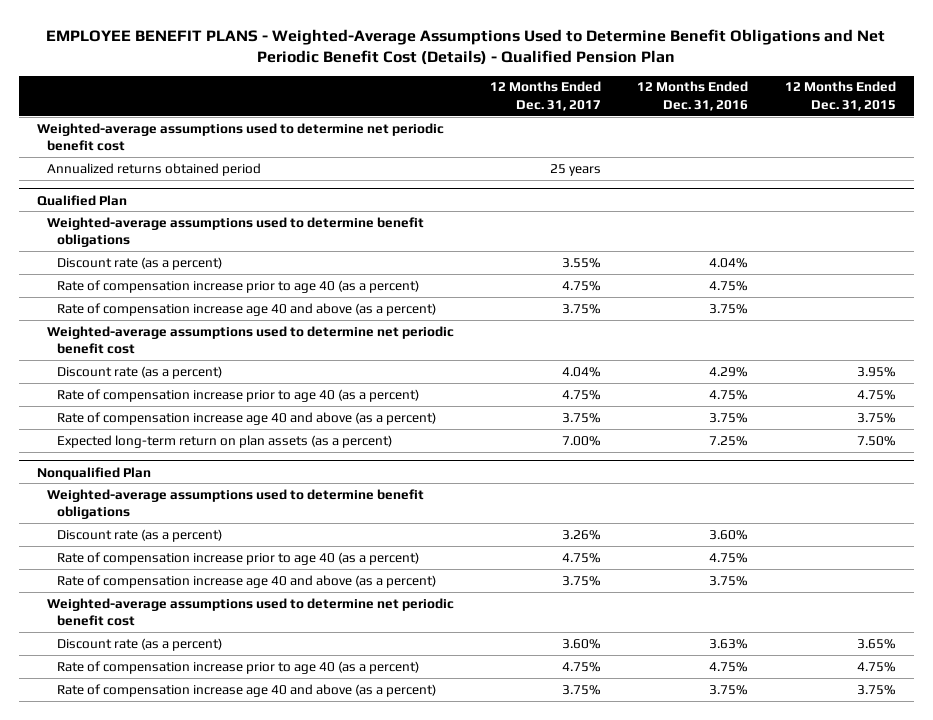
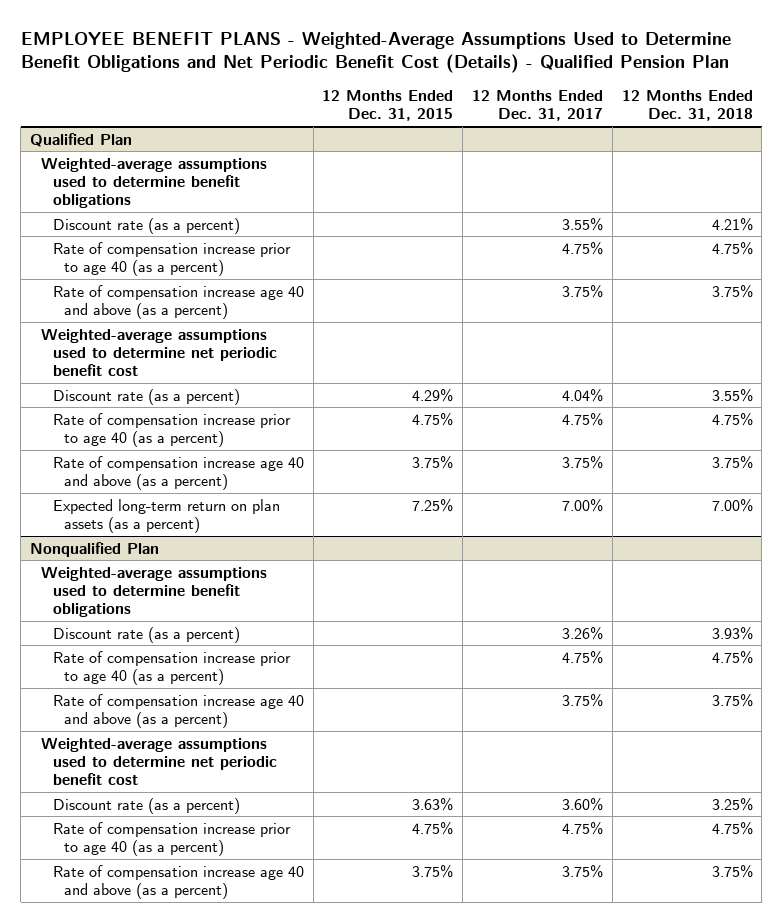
[637,81,749,112] 12 Months Ended Dec. 31, 2016 -> none
none -> [621,90,753,122] 12 Months Ended Dec. 31, 2018
[37,122,445,152] Weighted-average assumptions used to determine net periodic benefit cost -> none
[47,162,262,176] Annualized returns obtained period -> none
[856,366,896,377] 3.95% -> [412,387,454,402] 4.29%
[856,435,896,446] 7.50% -> [412,497,454,512] 7.25%
[856,638,896,649] 3.65% -> [412,796,454,811] 3.63%

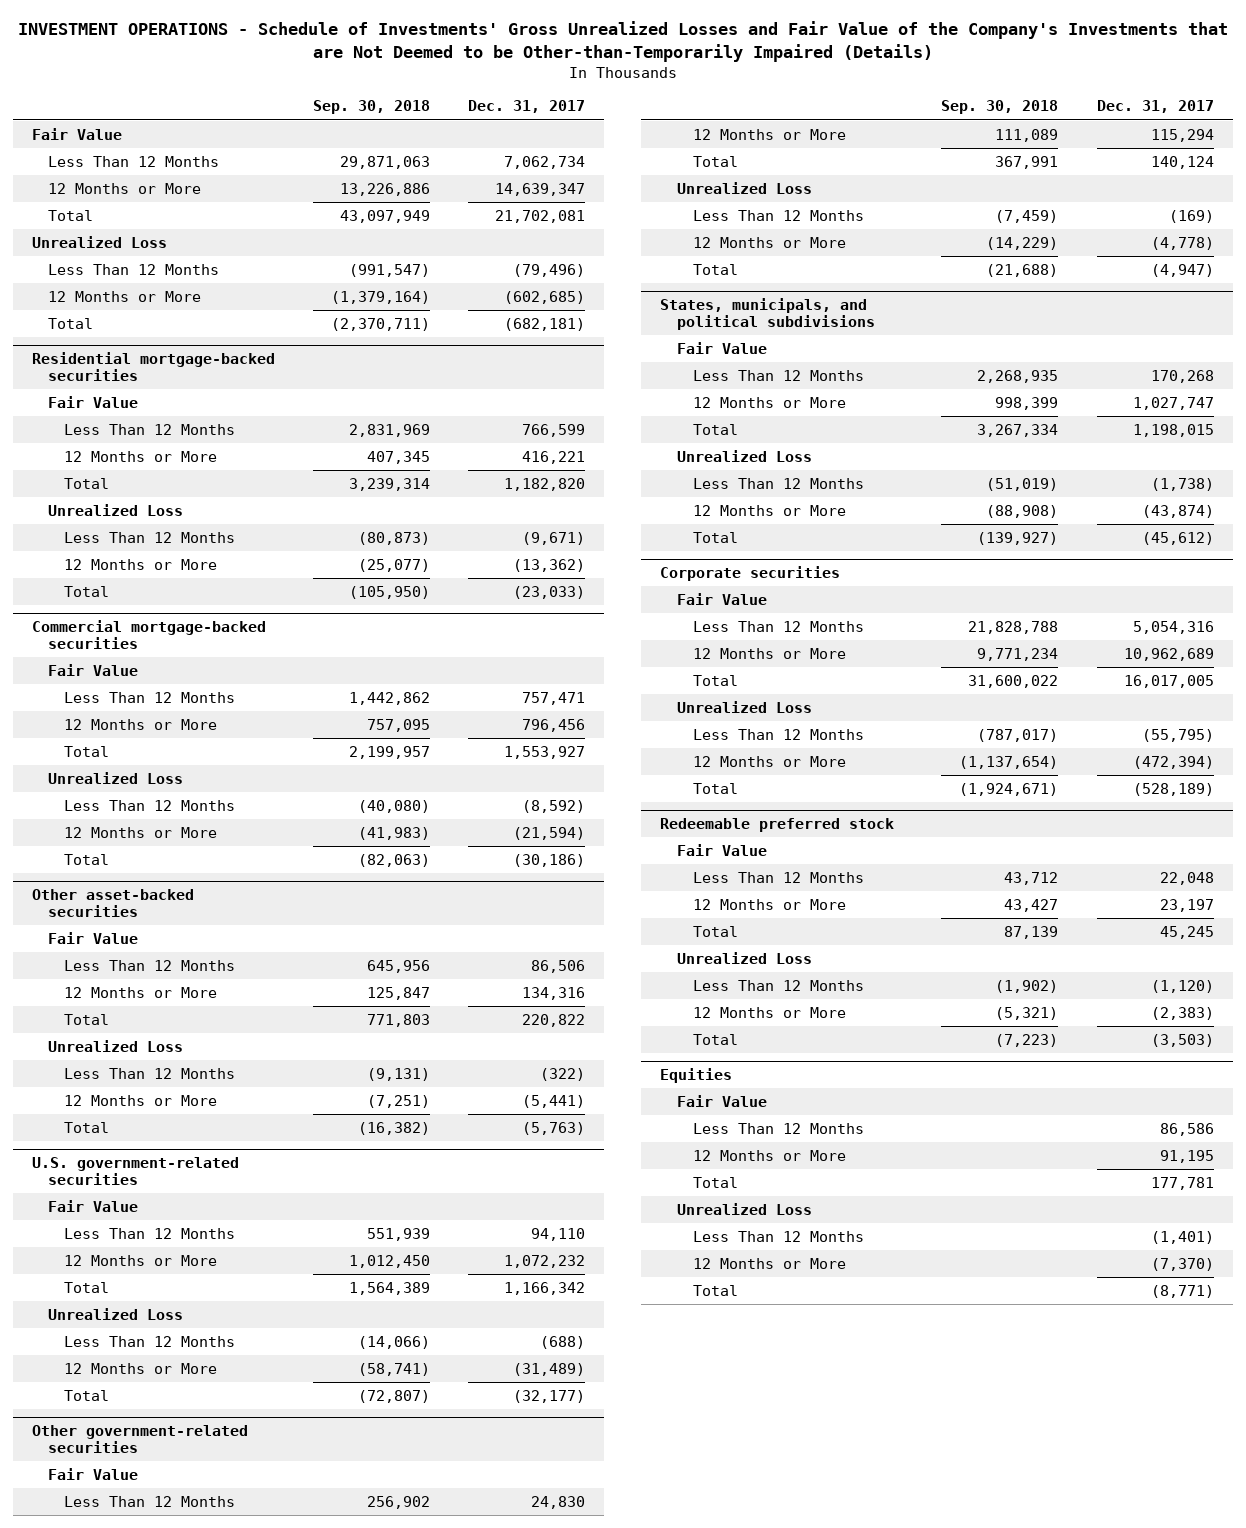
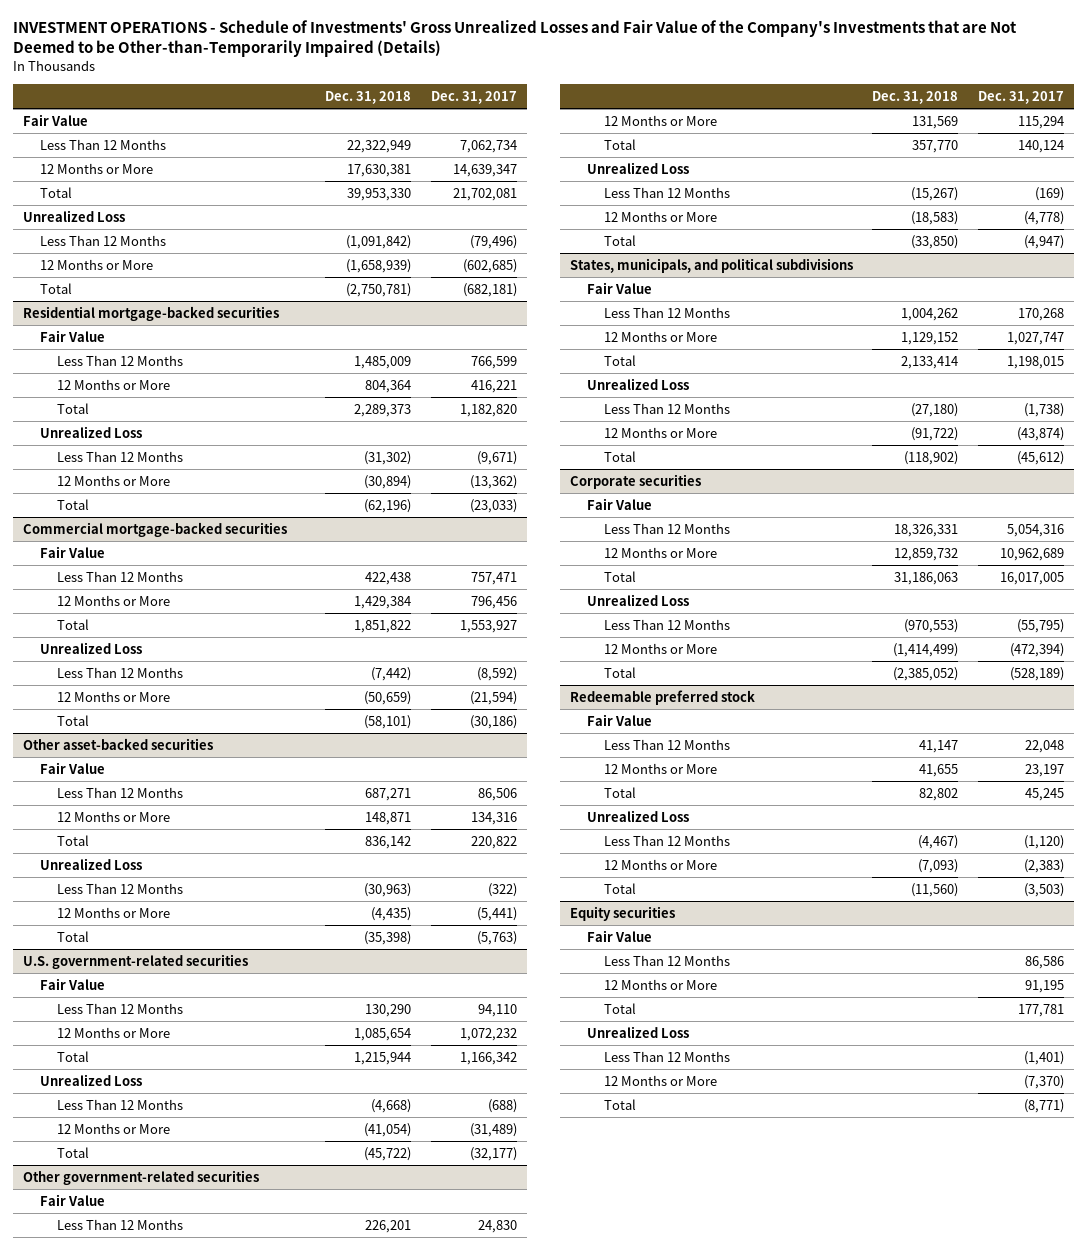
[313,100,431,115] Sep. 30, 2018 -> none
none -> [325,91,412,105] Dec. 31, 2018
[660,1068,733,1084] Equities -> [569,905,675,921] Equity securities

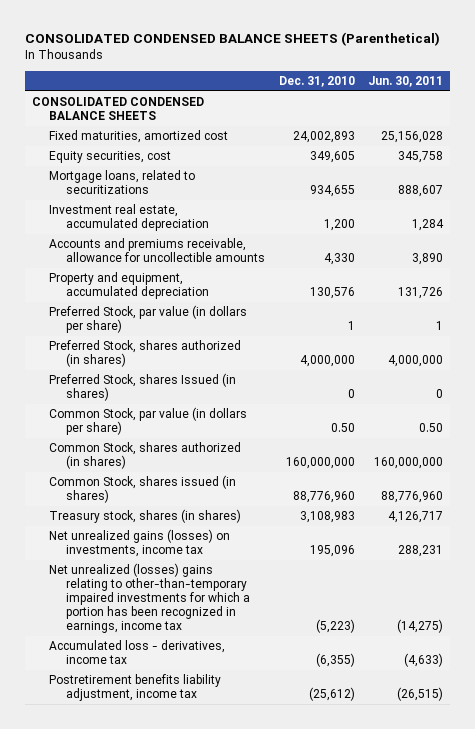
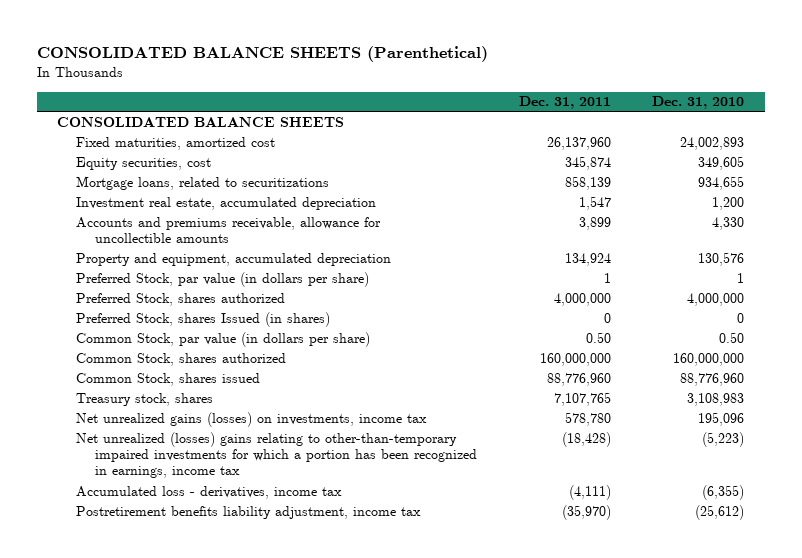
[24,32,440,47] CONSOLIDATED CONDENSED BALANCE SHEETS (Parenthetical) -> [36,46,488,63] CONSOLIDATED BALANCE SHEETS (Parenthetical)
[368,76,444,88] Jun. 30, 2011 -> none
none -> [518,96,611,110] Dec. 31, 2011
[31,97,204,121] CONSOLIDATED CONDENSED BALANCE SHEETS -> [57,116,345,127] CONSOLIDATED BALANCE SHEETS
[48,340,241,368] Preferred Stock, shares authorized (in shares) -> [76,292,286,306] Preferred Stock, shares authorized
[48,442,241,470] Common Stock, shares authorized (in shares) -> [76,352,287,366] Common Stock, shares authorized
[48,475,236,504] Common Stock, shares issued (in shares) -> [76,372,261,386] Common Stock, shares issued
[48,509,241,524] Treasury stock, shares (in shares) -> [76,392,214,406] Treasury stock, shares

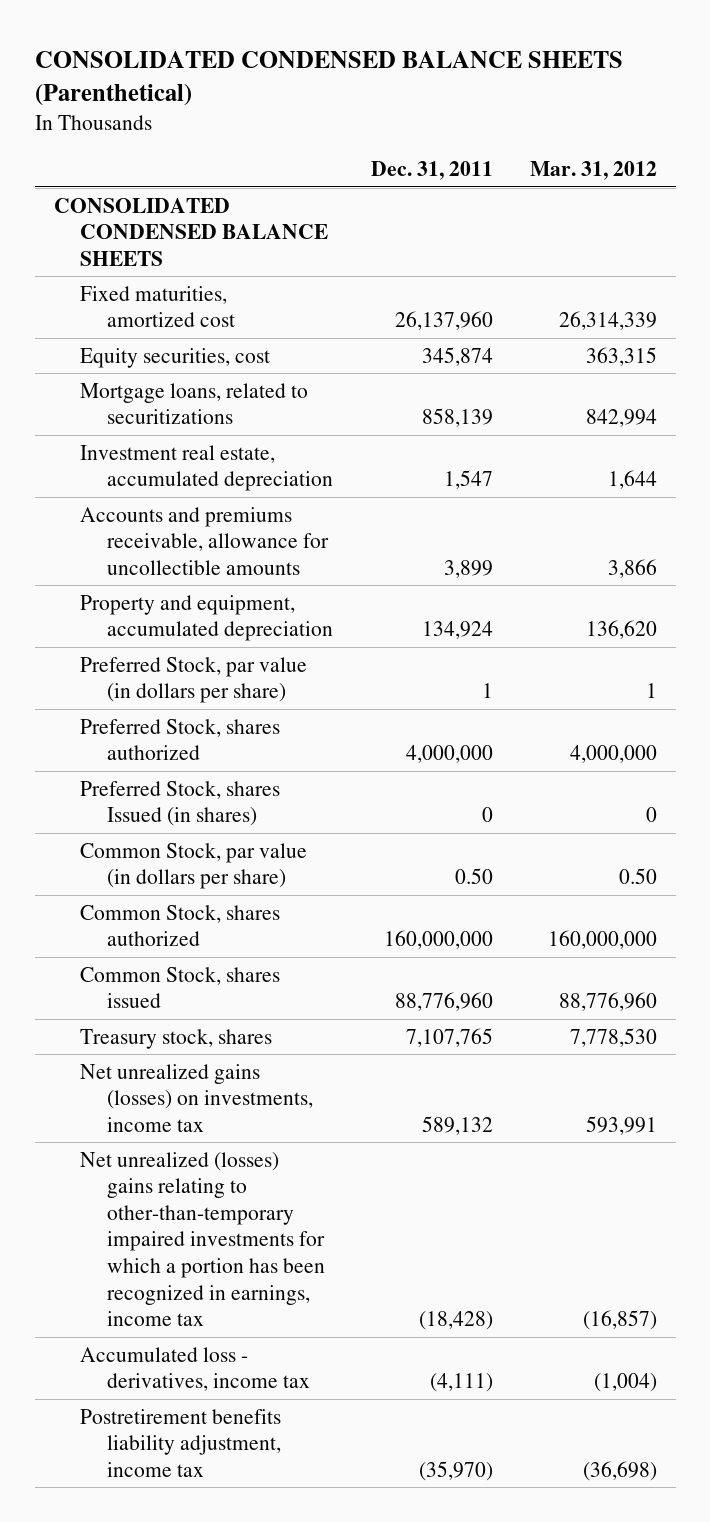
[36,46,488,63] CONSOLIDATED BALANCE SHEETS (Parenthetical) -> [34,51,623,107] CONSOLIDATED CONDENSED BALANCE SHEETS (Parenthetical)
[652,96,745,110] Dec. 31, 2010 -> none
none -> [529,161,657,181] Mar. 31, 2012
[57,116,345,127] CONSOLIDATED BALANCE SHEETS -> [53,197,329,266] CONSOLIDATED CONDENSED BALANCE SHEETS
[564,411,611,426] 578,780 -> [421,1115,493,1135] 589,132

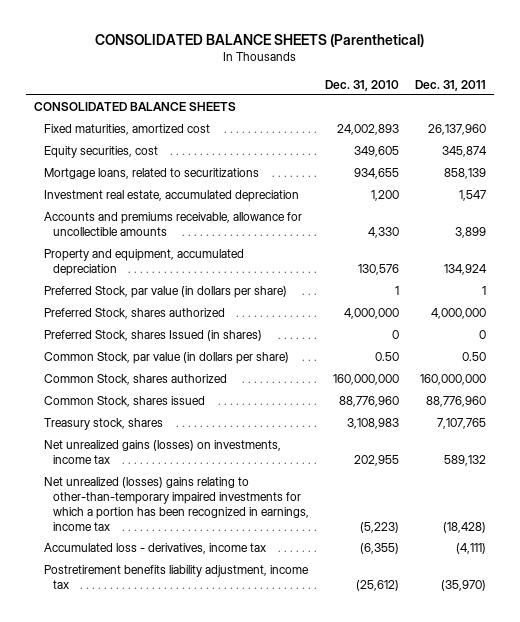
[34,51,623,107] CONSOLIDATED CONDENSED BALANCE SHEETS (Parenthetical) -> [95,33,425,47] CONSOLIDATED BALANCE SHEETS (Parenthetical)
[529,161,657,181] Mar. 31, 2012 -> none
none -> [325,79,400,91] Dec. 31, 2010
[53,197,329,266] CONSOLIDATED CONDENSED BALANCE SHEETS -> [34,102,237,112] CONSOLIDATED BALANCE SHEETS

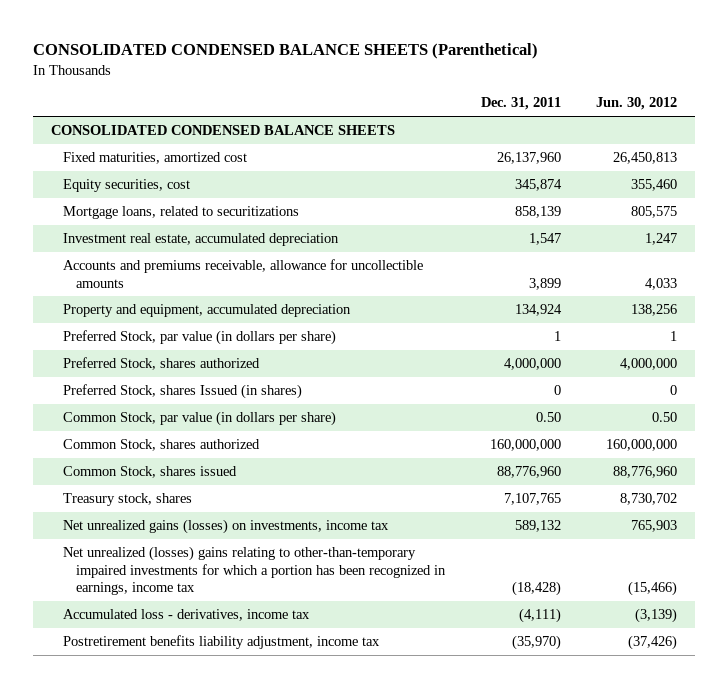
[95,33,425,47] CONSOLIDATED BALANCE SHEETS (Parenthetical) -> [32,43,538,60] CONSOLIDATED CONDENSED BALANCE SHEETS (Parenthetical)
[325,79,400,91] Dec. 31, 2010 -> none
none -> [596,97,678,111] Jun. 30, 2012
[34,102,237,112] CONSOLIDATED BALANCE SHEETS -> [50,124,395,135] CONSOLIDATED CONDENSED BALANCE SHEETS

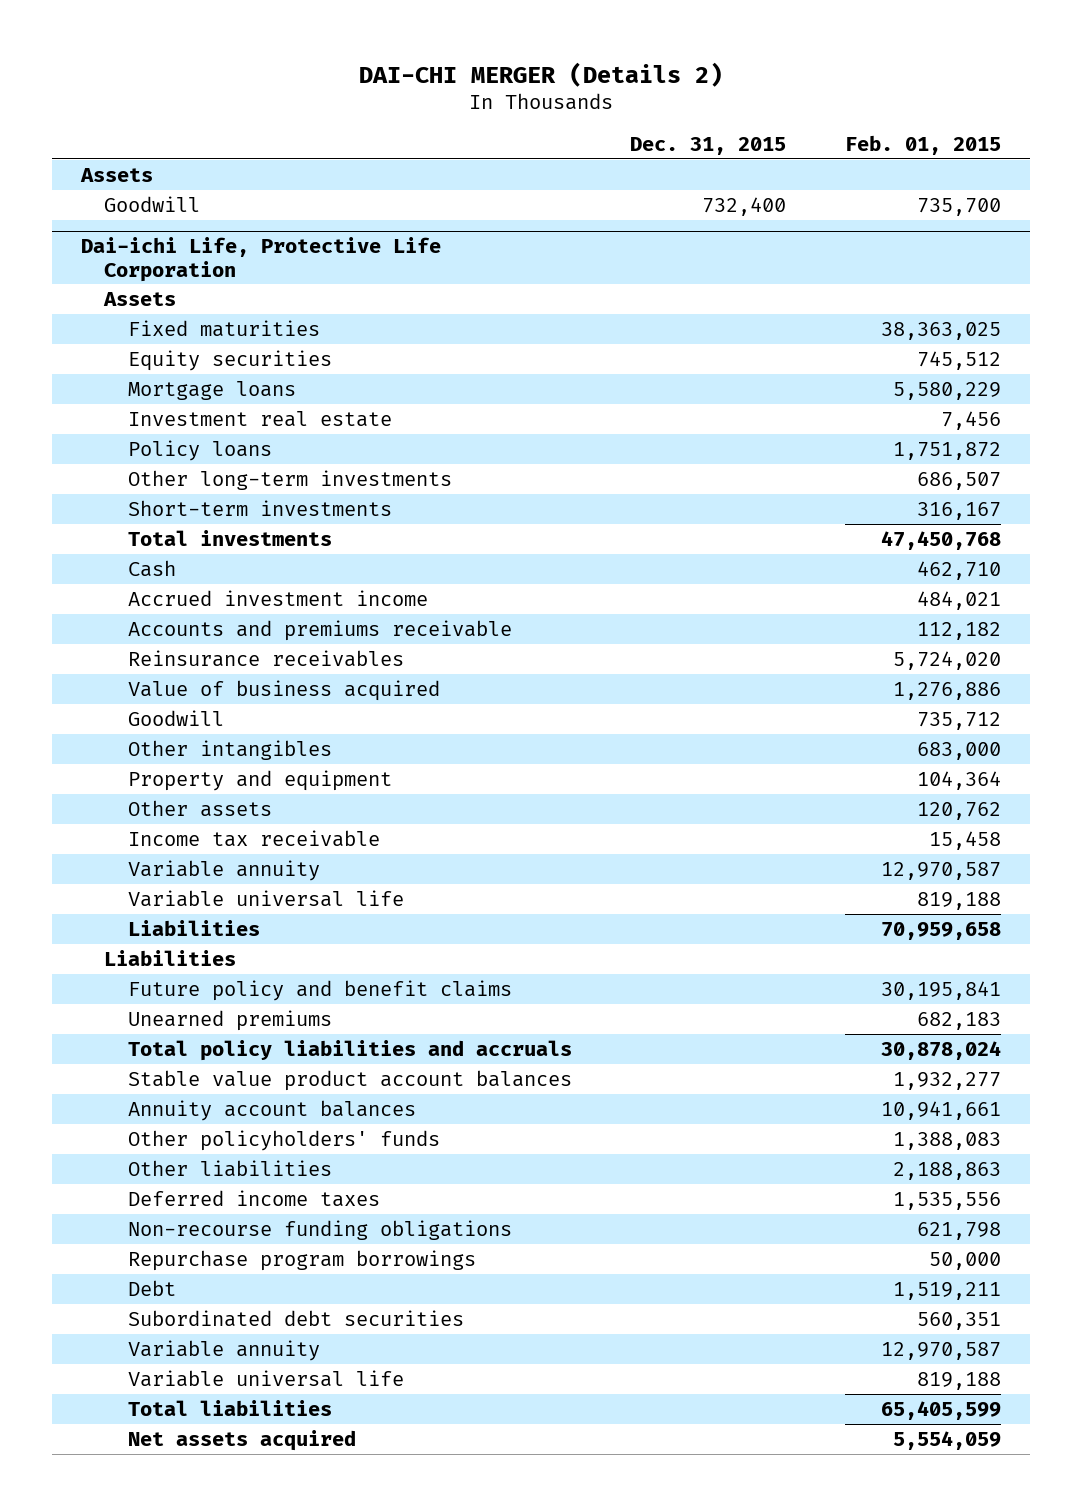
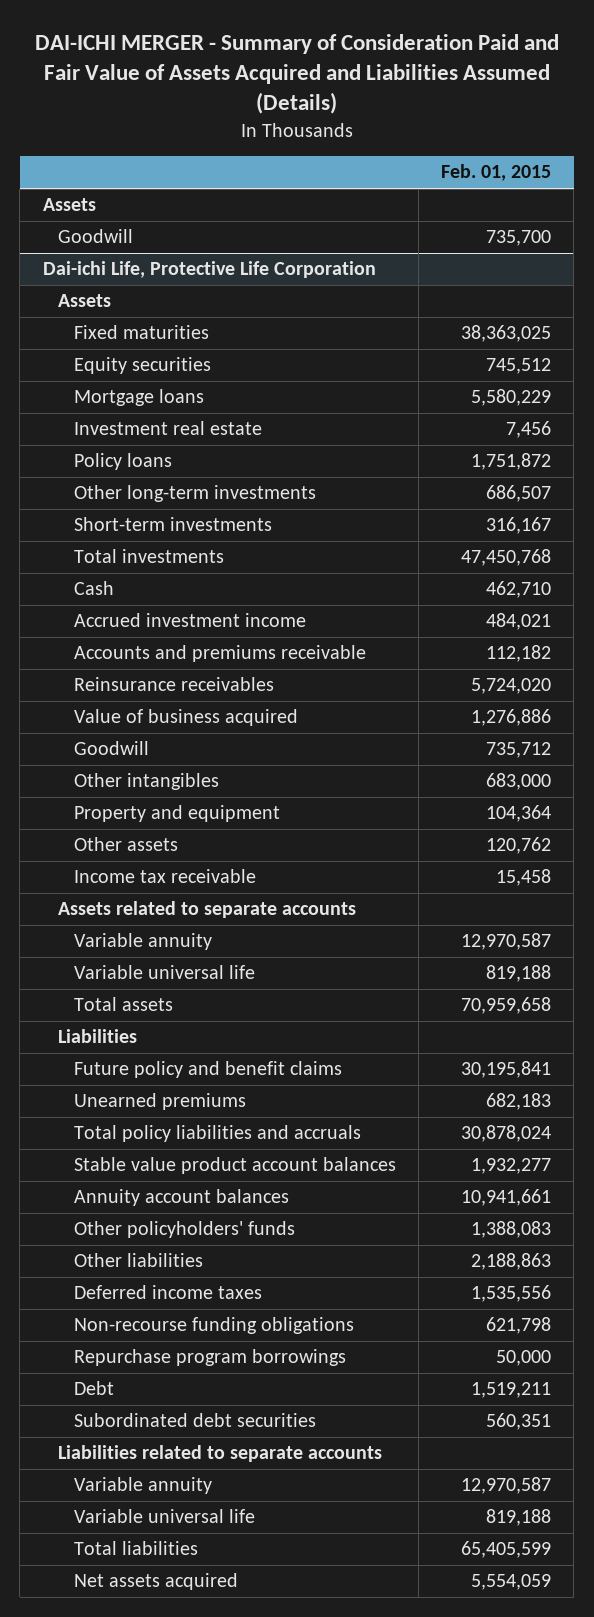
[359,61,724,87] DAI-CHI MERGER (Details 2) -> [34,34,559,115] DAI-ICHI MERGER - Summary of Consideration Paid and Fair Value of Assets Acquired and Liabilities Assumed (Details)
[630,136,787,155] Dec. 31, 2015 -> none
none -> [58,901,357,919] Assets related to separate accounts
[127,919,260,936] Liabilities -> [73,997,173,1012] Total assets
none -> [58,1445,383,1463] Liabilities related to separate accounts

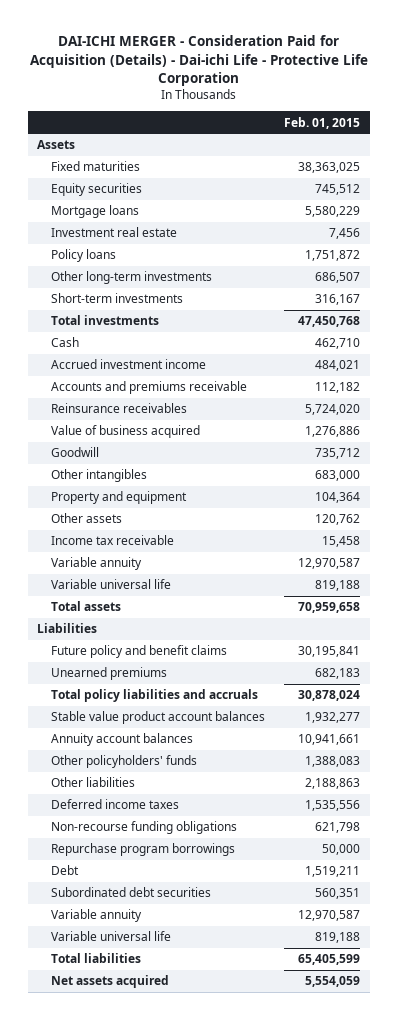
[34,34,559,115] DAI-ICHI MERGER - Summary of Consideration Paid and Fair Value of Assets Acquired and Liabilities Assumed (Details) -> [29,35,368,87] DAI-ICHI MERGER - Consideration Paid for Acquisition (Details) - Dai-ichi Life - Protective Life Corporation
[58,229,134,244] Goodwill -> none
[42,261,376,279] Dai-ichi Life, Protective Life Corporation -> none
[58,294,112,308] Assets -> none
[58,901,357,919] Assets related to separate accounts -> none
[58,1445,383,1463] Liabilities related to separate accounts -> none

